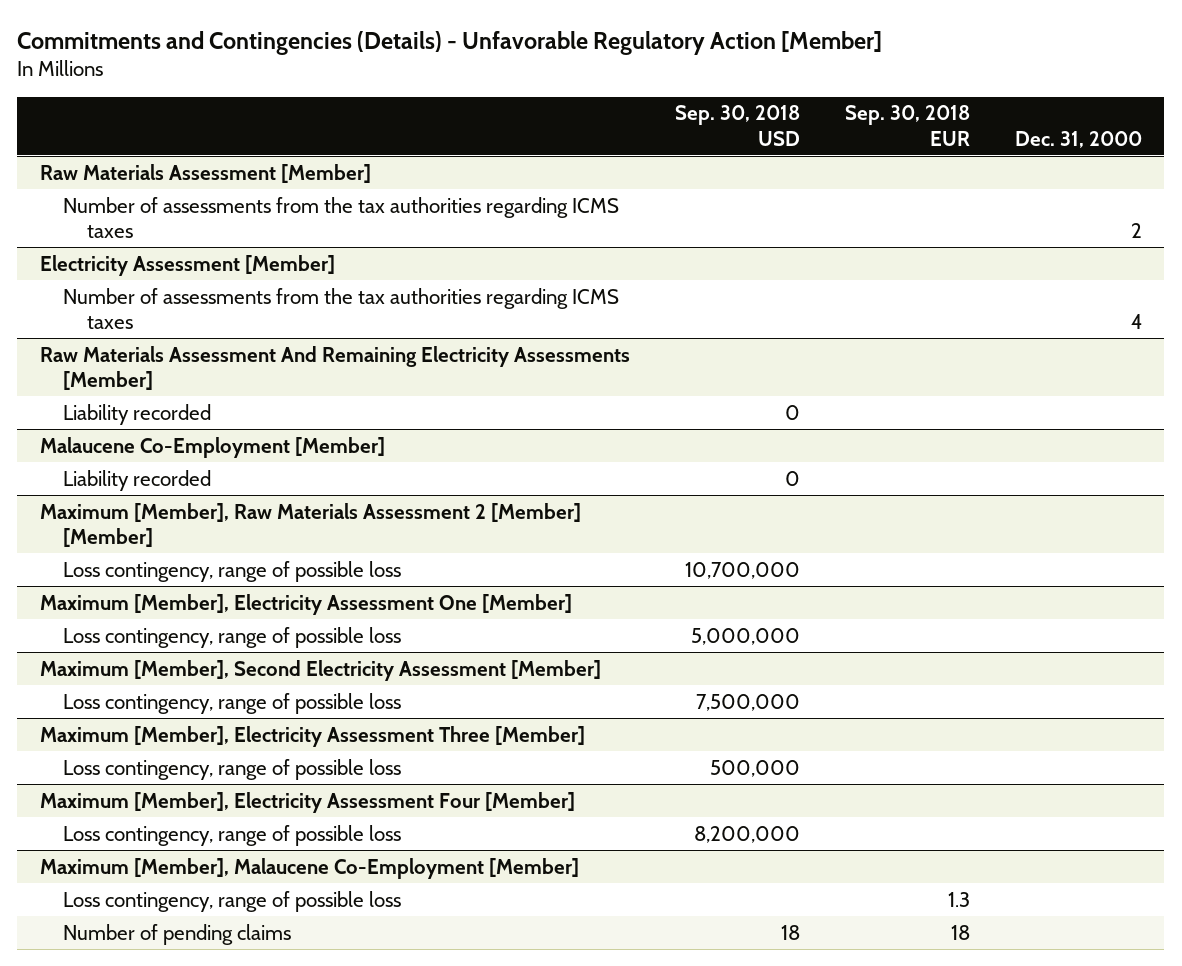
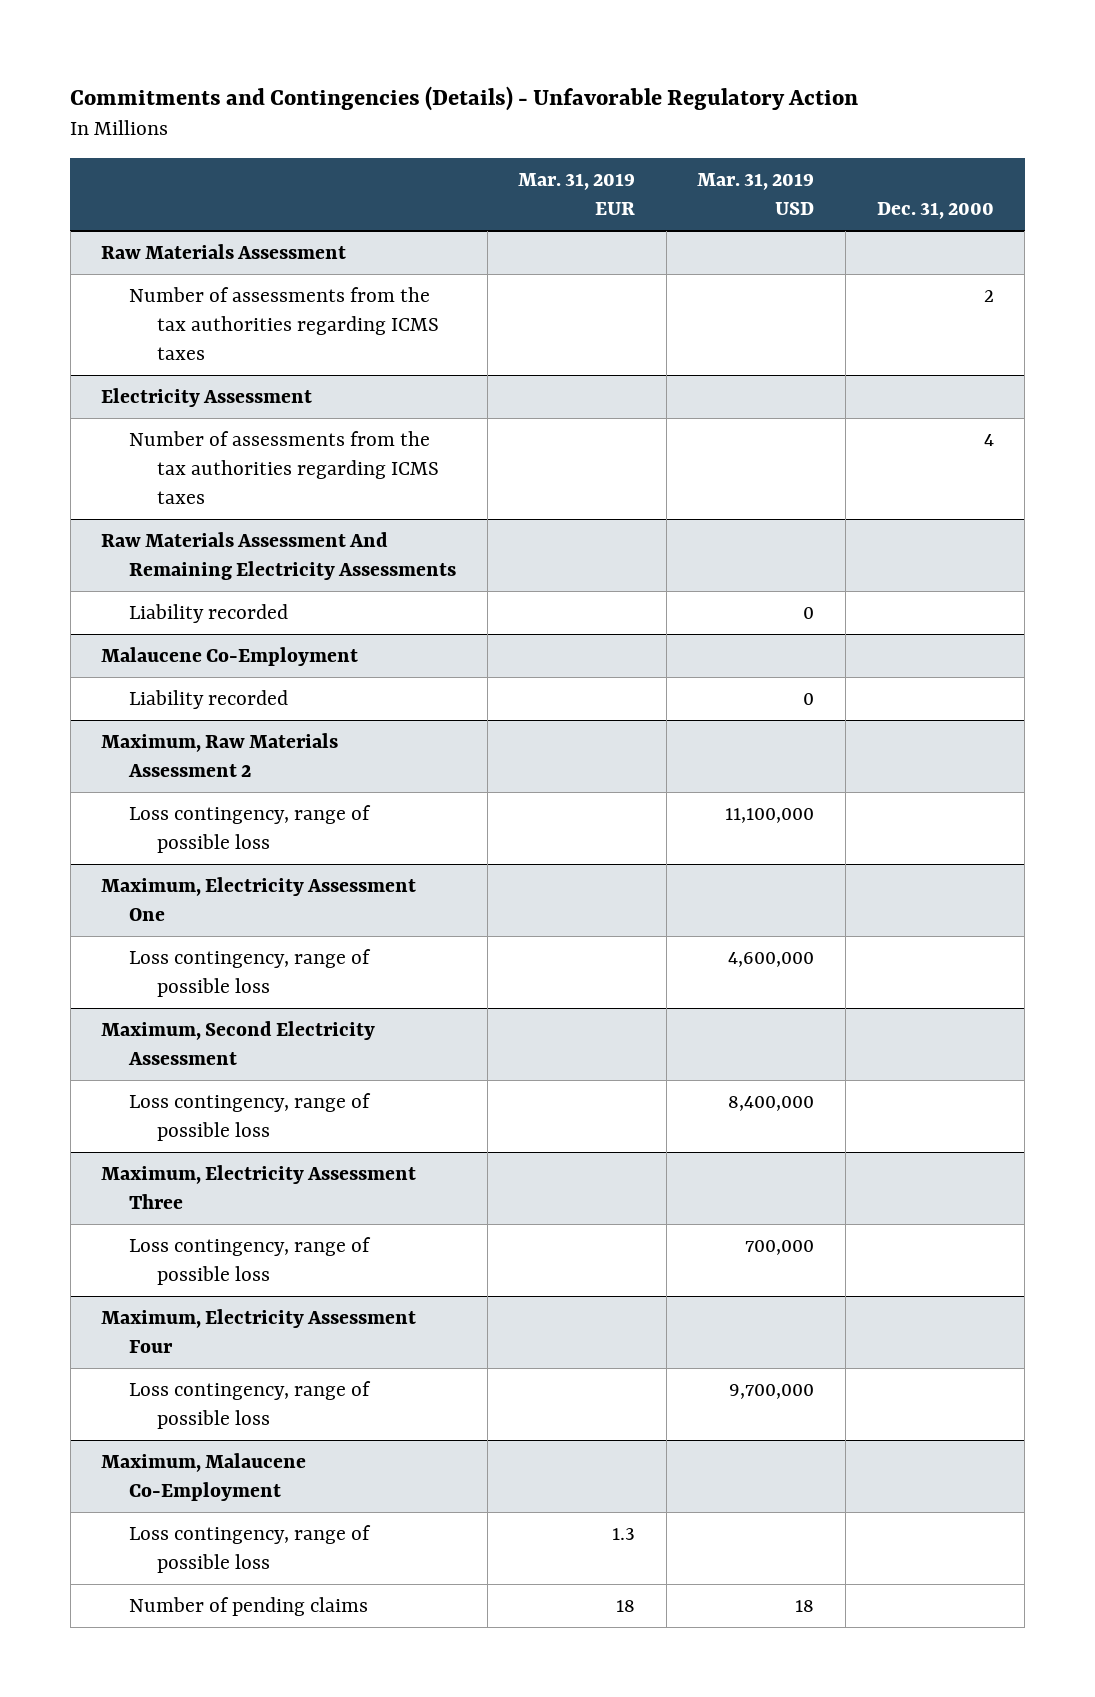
[17,30,883,55] Commitments and Contingencies (Details) - Unfavorable Regulatory Action [Member] -> [70,86,859,112] Commitments and Contingencies (Details) - Unfavorable Regulatory Action
[674,105,800,146] Sep. 30, 2018 USD -> none
[844,105,970,146] Sep. 30, 2018 EUR -> none
none -> [518,173,636,216] Mar. 31, 2019 EUR
none -> [697,173,815,216] Mar. 31, 2019 USD
[39,163,371,183] Raw Materials Assessment [Member] -> [101,244,347,260] Raw Materials Assessment
[39,254,335,276] Electricity Assessment [Member] -> [101,388,313,408] Electricity Assessment
[39,345,630,390] Raw Materials Assessment And Remaining Electricity Assessments [Member] -> [101,532,456,581] Raw Materials Assessment And Remaining Electricity Assessments
[39,436,385,458] Malaucene Co-Employment [Member] -> [101,647,359,667] Malaucene Co-Employment
[39,502,581,547] Maximum [Member], Raw Materials Assessment 2 [Member] [Member] -> [101,733,339,778] Maximum, Raw Materials Assessment 2
[39,593,572,615] Maximum [Member], Electricity Assessment One [Member] -> [101,877,417,922] Maximum, Electricity Assessment One
[39,659,601,681] Maximum [Member], Second Electricity Assessment [Member] -> [101,1021,376,1066] Maximum, Second Electricity Assessment
[39,725,585,747] Maximum [Member], Electricity Assessment Three [Member] -> [101,1165,417,1210] Maximum, Electricity Assessment Three
[39,791,575,813] Maximum [Member], Electricity Assessment Four [Member] -> [101,1309,417,1354] Maximum, Electricity Assessment Four
[39,857,579,879] Maximum [Member], Malaucene Co-Employment [Member] -> [101,1453,307,1502] Maximum, Malaucene Co-Employment

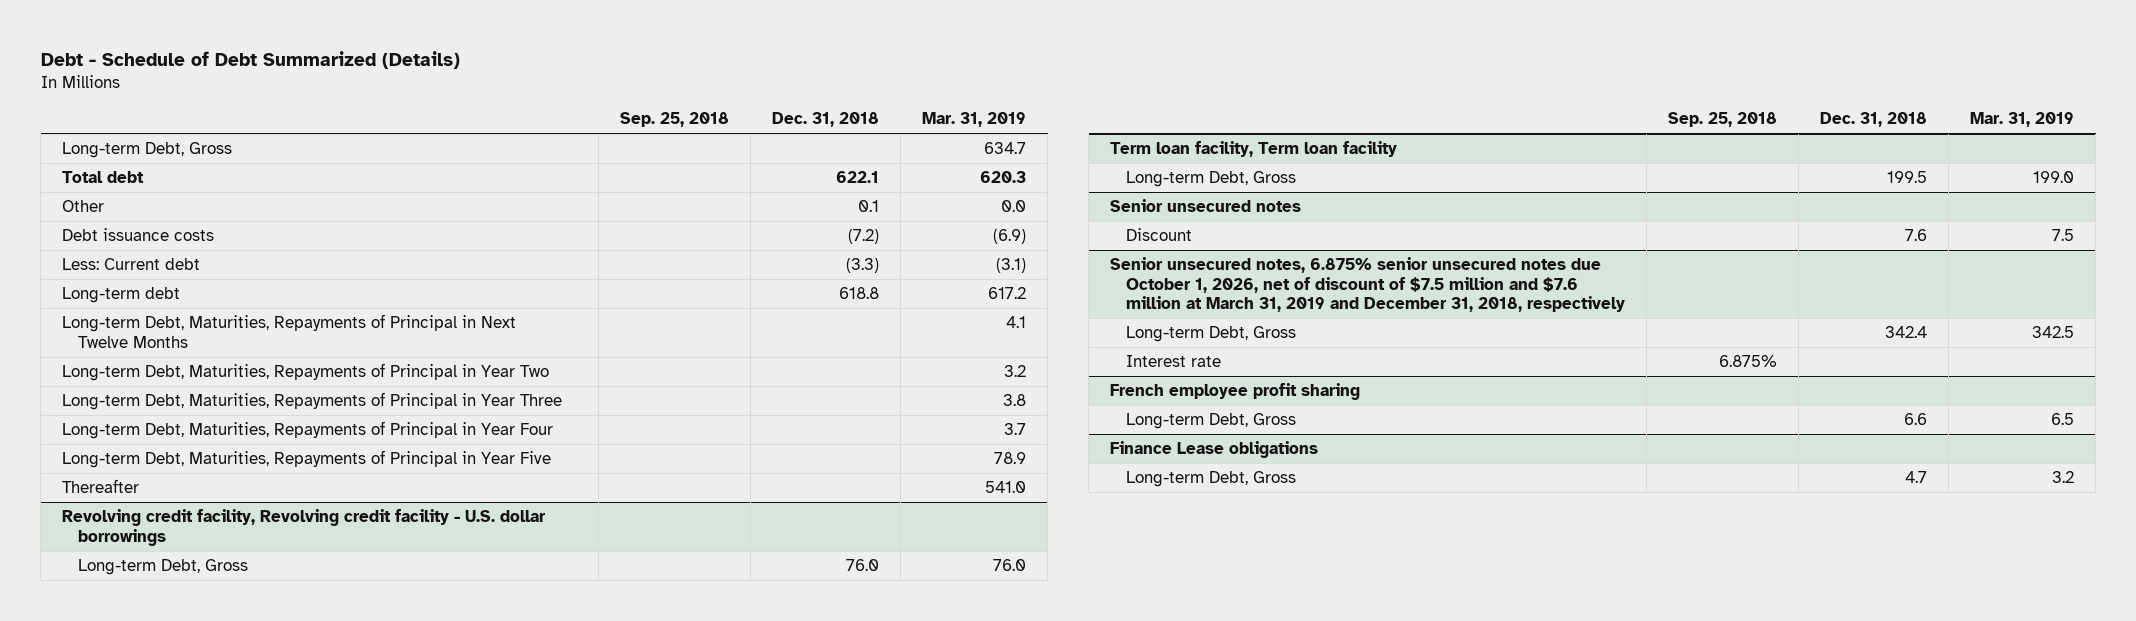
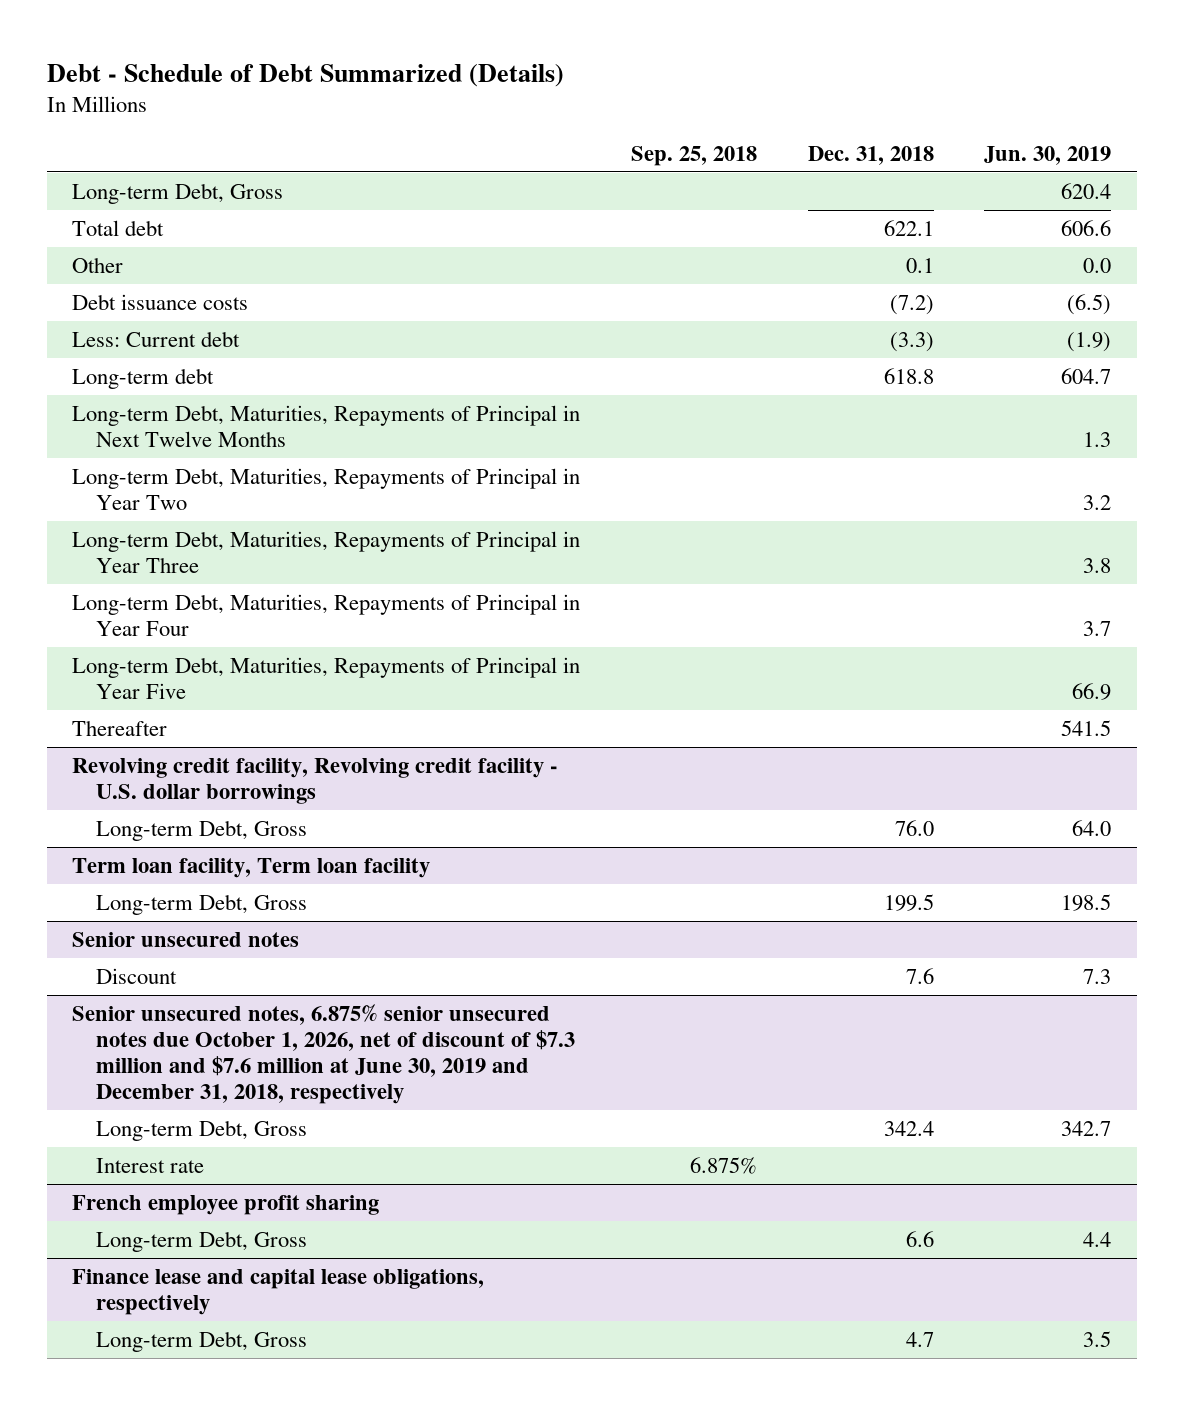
[922,112,1027,128] Mar. 31, 2019 -> none
none -> [984,145,1112,165] Jun. 30, 2019
[1110,257,1626,313] Senior unsecured notes, 6.875% senior unsecured notes due October 1, 2026, net of discount of $7.5 million and $7.6 million at March 31, 2019 and December 31, 2018, respectively -> [72,1003,575,1105] Senior unsecured notes, 6.875% senior unsecured notes due October 1, 2026, net of discount of $7.3 million and $7.6 million at June 30, 2019 and December 31, 2018, respectively
[1110,441,1319,459] Finance Lease obligations -> [72,1268,485,1316] Finance lease and capital lease obligations, respectively

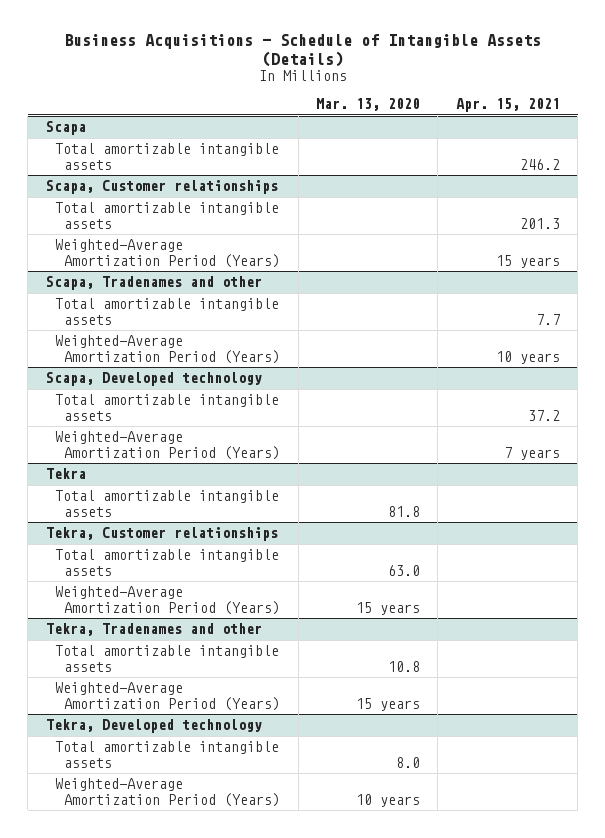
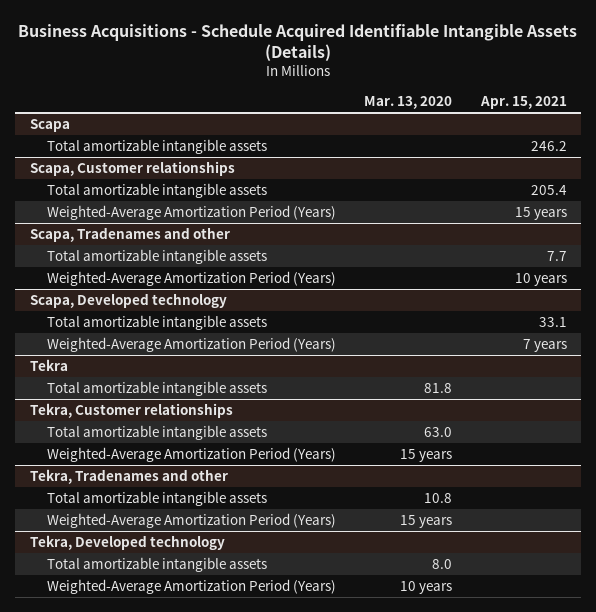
[63,34,541,67] Business Acquisitions - Schedule of Intangible Assets (Details) -> [18,23,578,61] Business Acquisitions - Schedule Acquired Identifiable Intangible Assets (Details)
[519,217,560,229] 201.3 -> [530,185,567,196] 205.4
[527,409,560,421] 37.2 -> [538,317,567,328] 33.1

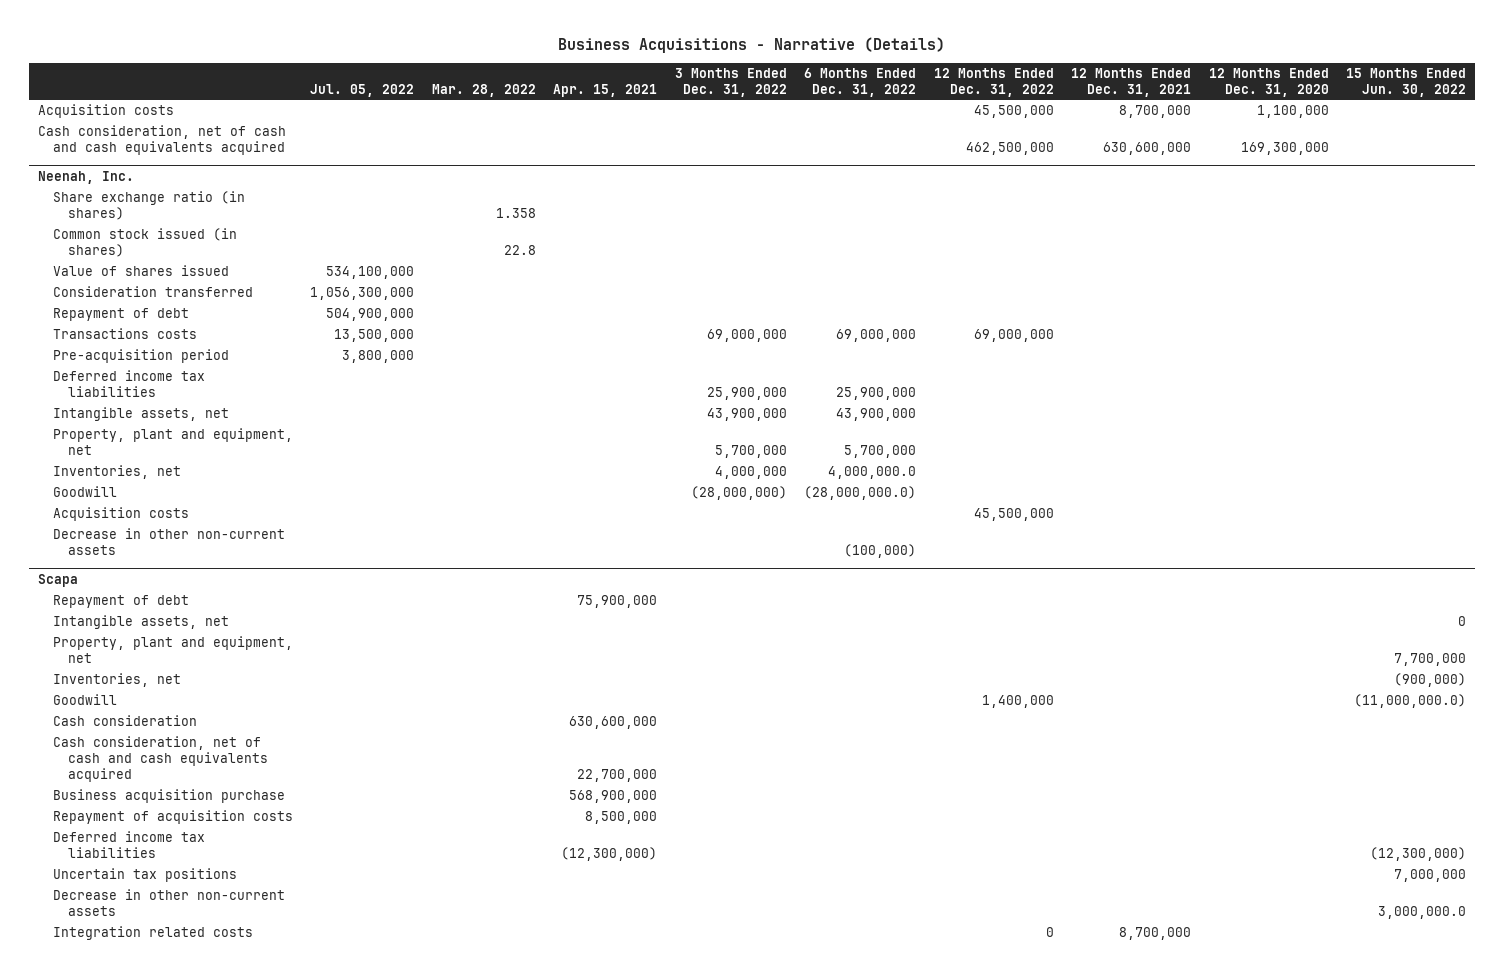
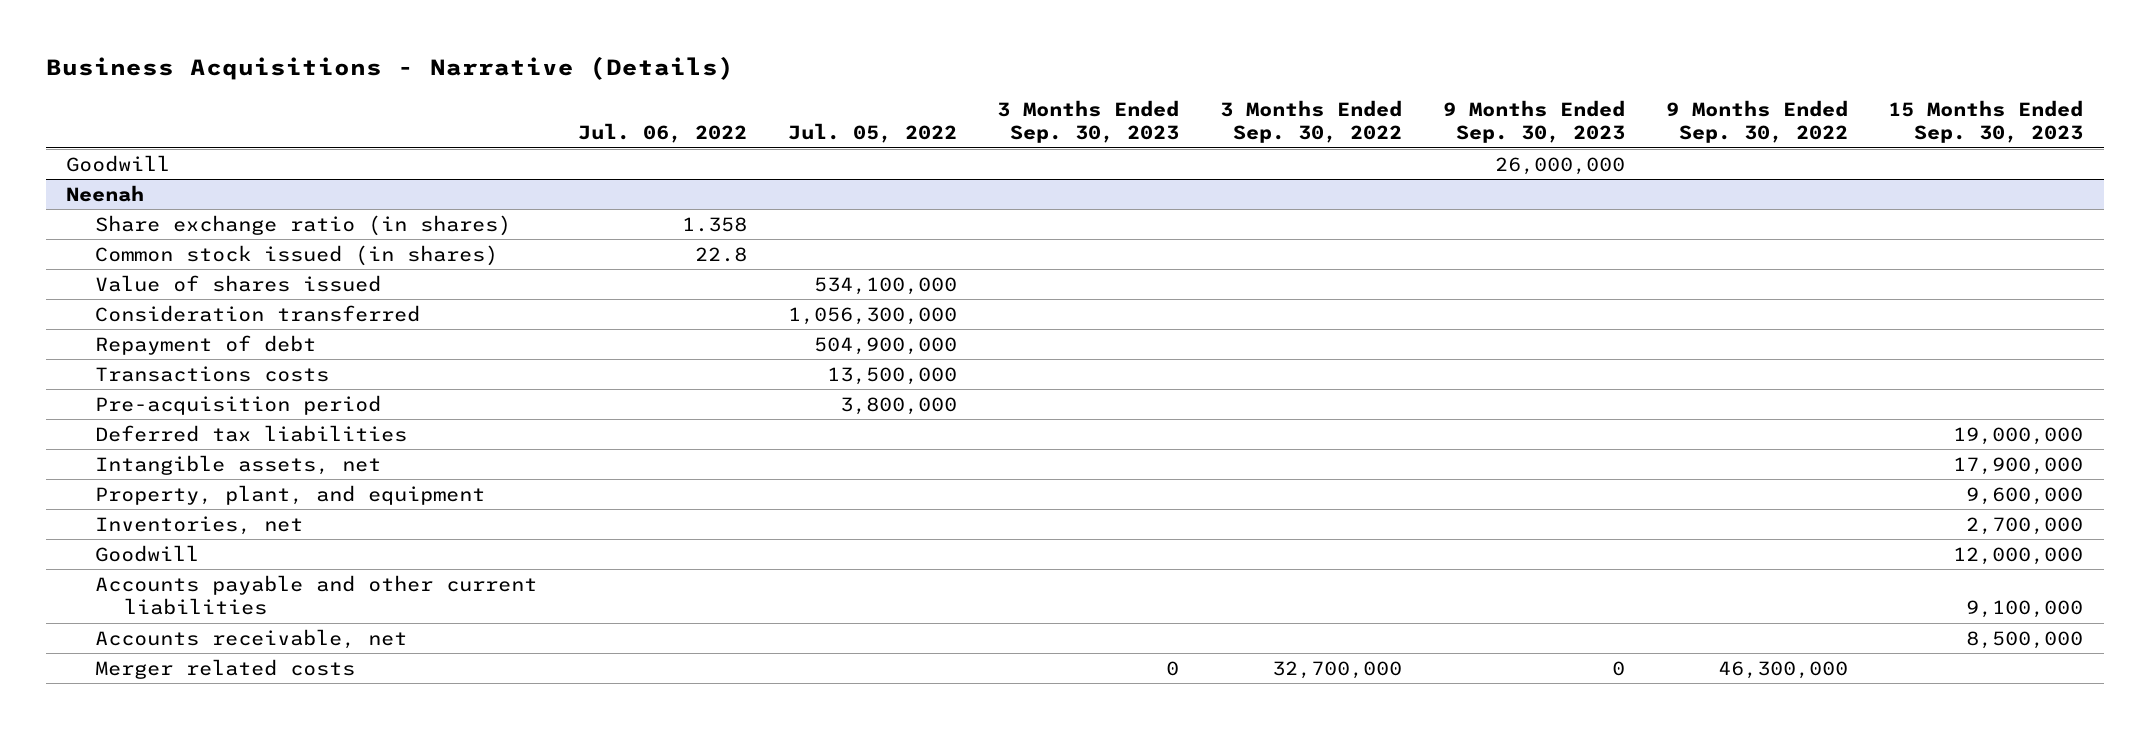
[431,83,536,97] Mar. 28, 2022 -> none
[553,83,658,97] Apr. 15, 2021 -> none
[674,67,787,97] 3 Months Ended Dec. 31, 2022 -> none
[804,67,917,97] 6 Months Ended Dec. 31, 2022 -> none
[933,67,1054,97] 12 Months Ended Dec. 31, 2022 -> none
[1071,67,1192,97] 12 Months Ended Dec. 31, 2021 -> none
[1208,67,1329,97] 12 Months Ended Dec. 31, 2020 -> none
[1346,67,1467,97] 15 Months Ended Jun. 30, 2022 -> none
none -> [577,123,747,144] Jul. 06, 2022
none -> [997,99,1180,144] 3 Months Ended Sep. 30, 2023
none -> [1220,99,1403,144] 3 Months Ended Sep. 30, 2022
none -> [1442,99,1625,144] 9 Months Ended Sep. 30, 2023
none -> [1665,99,1848,144] 9 Months Ended Sep. 30, 2022
none -> [1888,99,2084,144] 15 Months Ended Sep. 30, 2023
[37,104,174,119] Acquisition costs -> none
[37,125,286,156] Cash consideration, net of cash and cash equivalents acquired -> none
none -> [65,154,170,172] Goodwill
[37,171,134,185] Neenah, Inc. -> [65,184,144,202] Neenah
[52,370,205,398] Deferred income tax liabilities -> [94,424,407,442] Deferred tax liabilities
[52,428,293,456] Property, plant and equipment, net -> [94,484,485,505] Property, plant, and equipment
[52,528,285,556] Decrease in other non-current assets -> none
[37,574,78,588] Scapa -> none
[52,595,189,609] Repayment of debt -> none
[52,615,229,630] Intangible assets, net -> none
[52,636,293,664] Property, plant and equipment, net -> none
[52,673,181,688] Inventories, net -> none
[52,694,117,706] Goodwill -> none
[52,715,197,727] Cash consideration -> none
[52,736,268,783] Cash consideration, net of cash and cash equivalents acquired -> none
[52,789,285,804] Business acquisition purchase -> none
[52,810,293,825] Repayment of acquisition costs -> none
[52,831,205,859] Deferred income tax liabilities -> none
[52,868,237,883] Uncertain tax positions -> none
[52,889,285,917] Decrease in other non-current assets -> none
[52,926,253,941] Integration related costs -> none
none -> [94,574,537,616] Accounts payable and other current liabilities
none -> [94,628,407,649] Accounts receivable, net
[52,507,189,522] Acquisition costs -> [94,658,355,679] Merger related costs

